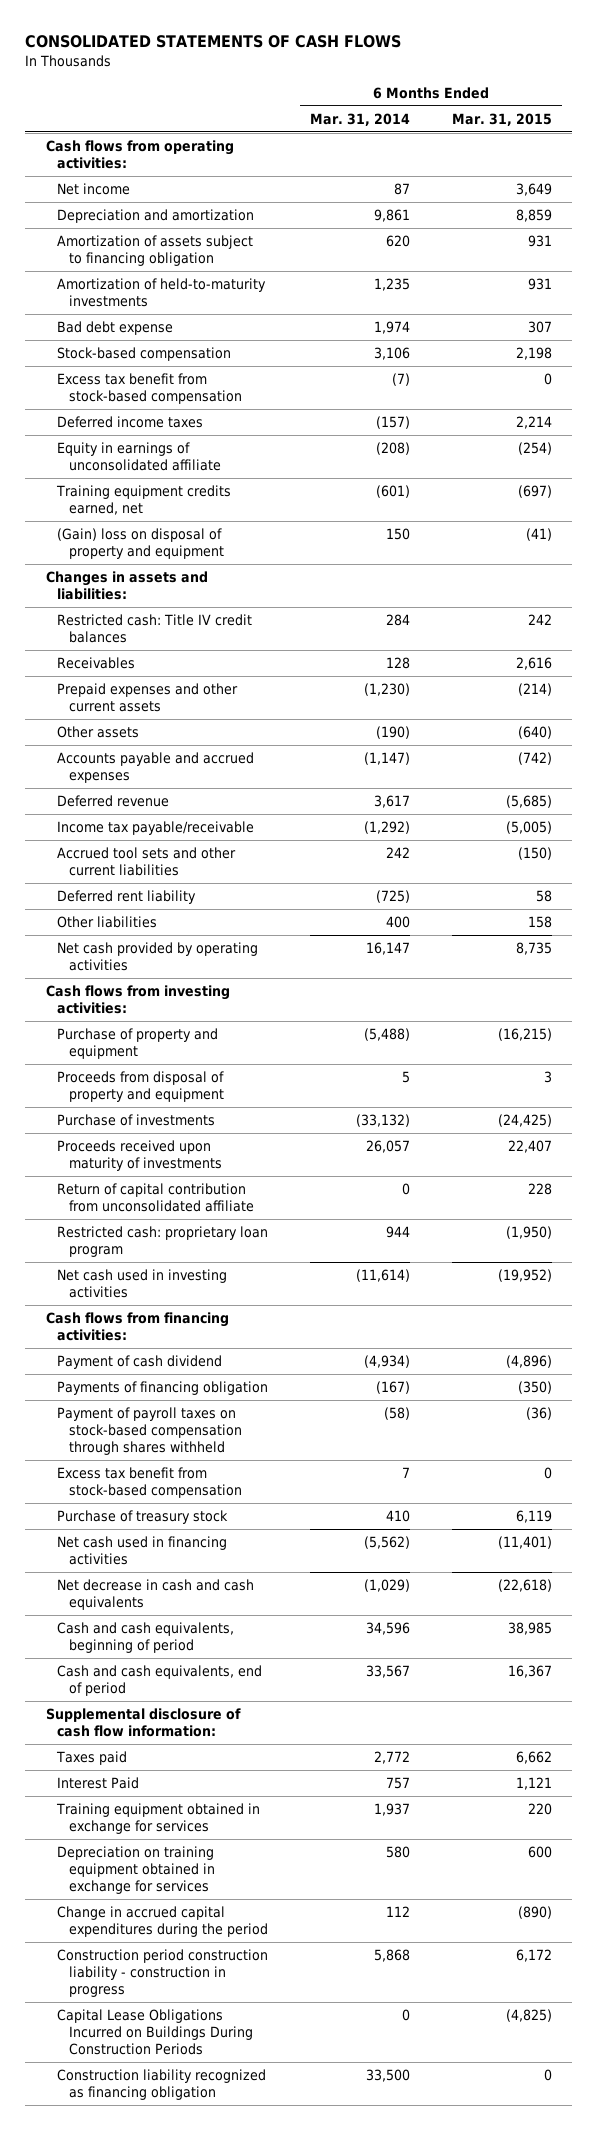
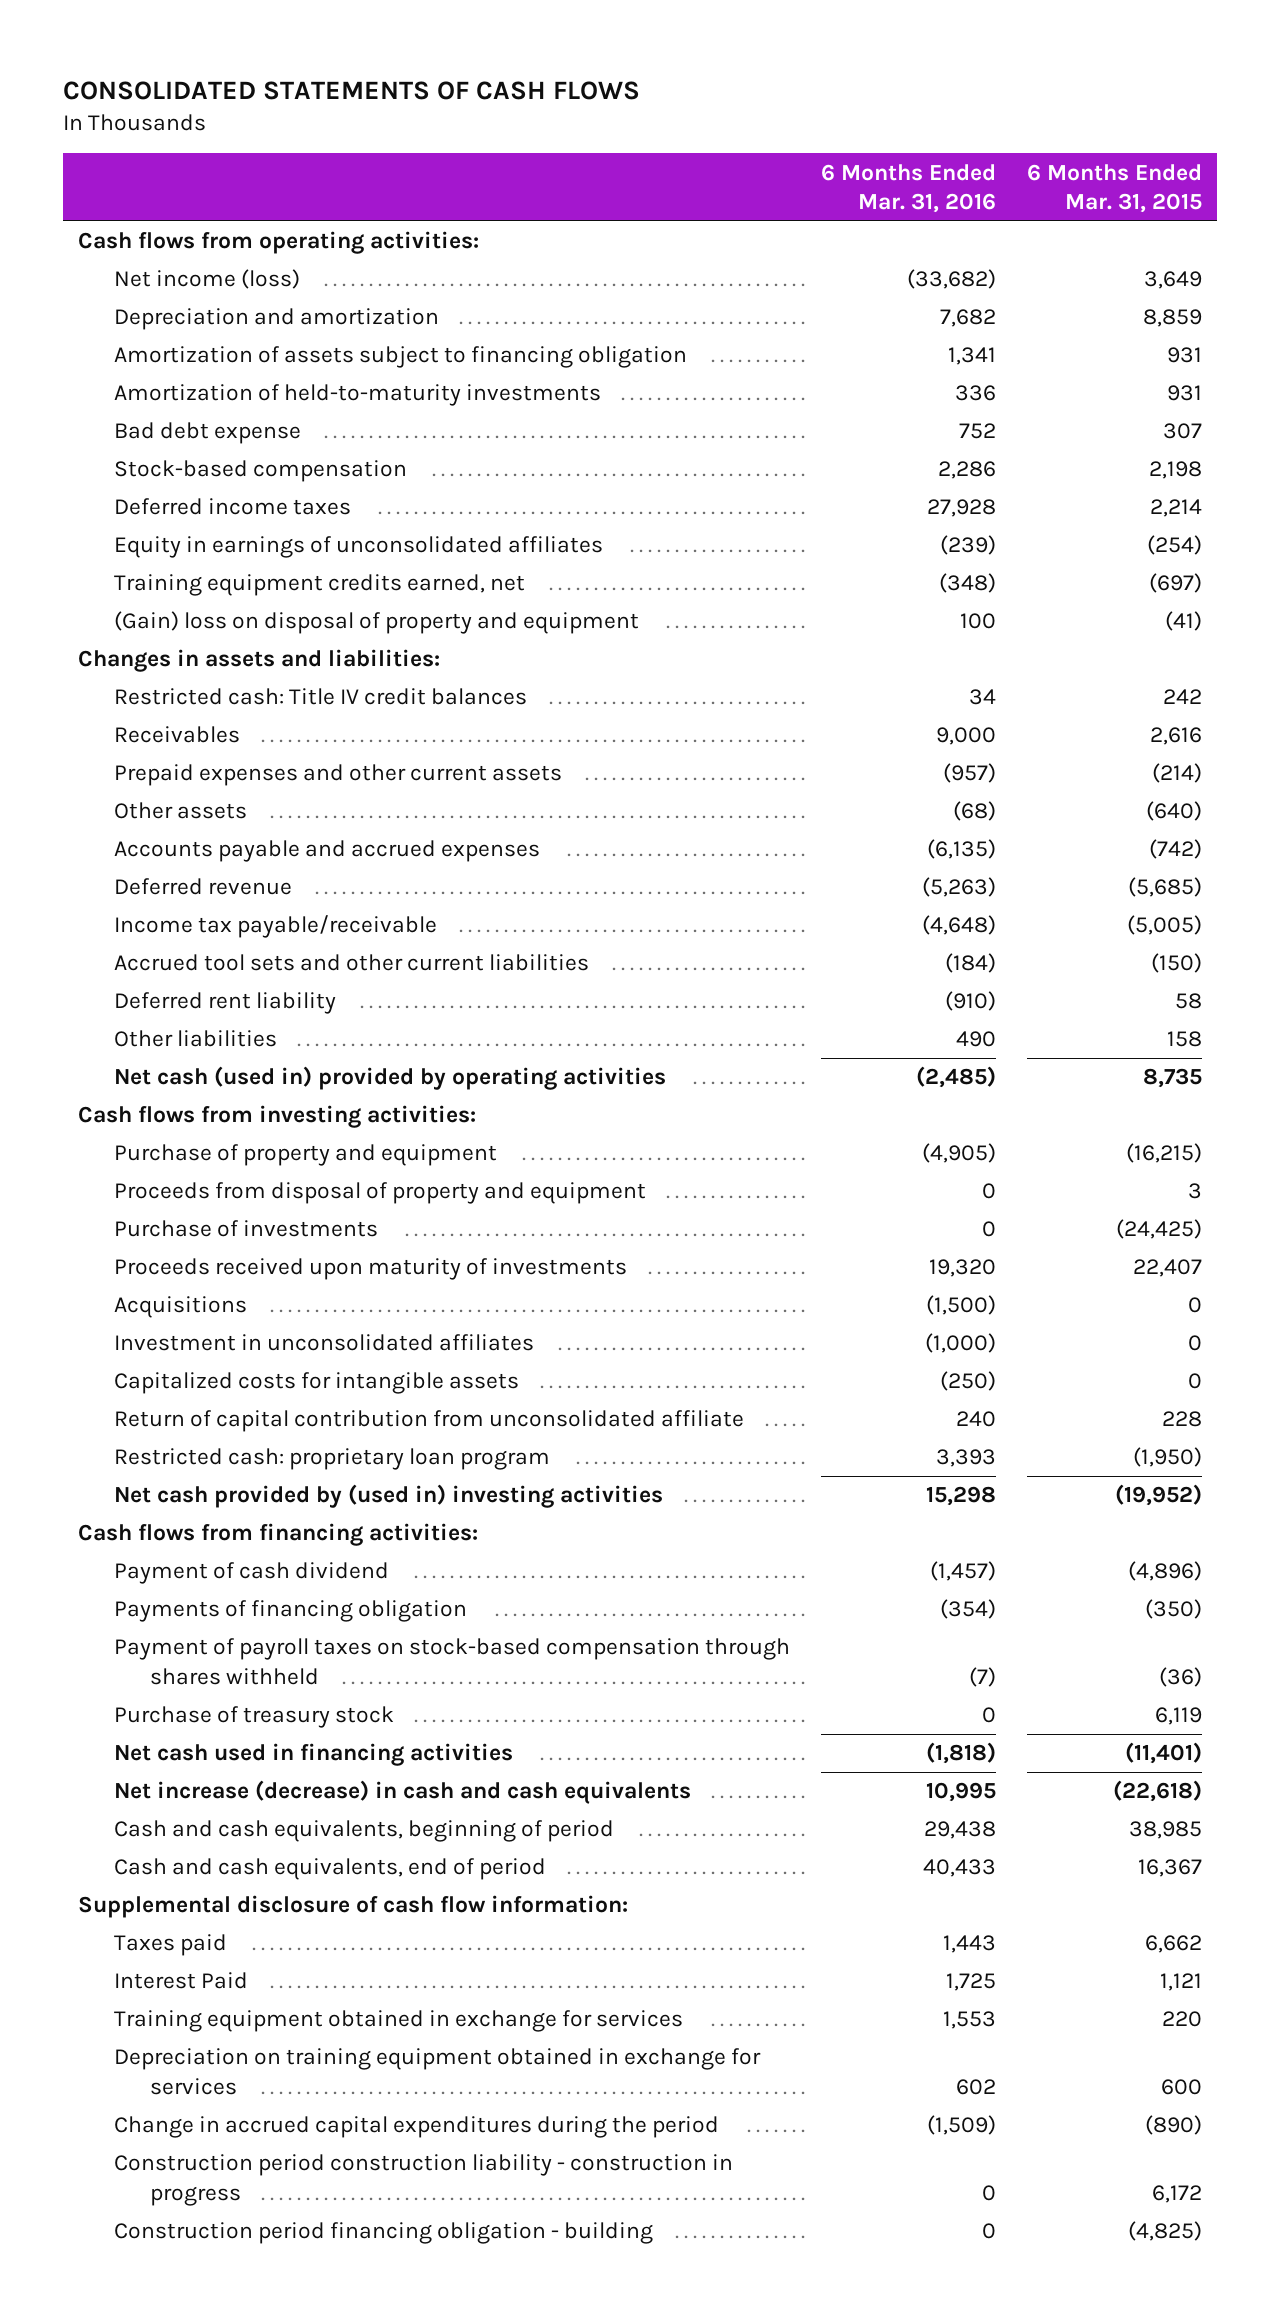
[309,113,410,127] Mar. 31, 2014 -> none
none -> [820,163,996,213] 6 Months Ended Mar. 31, 2016
[57,183,131,196] Net income -> [113,269,300,290] Net income (loss)
[57,373,243,405] Excess tax benefit from stock-based compensation -> none
[57,442,222,472] Equity in earnings of unconsolidated affiliate -> [113,536,603,559] Equity in earnings of unconsolidated affiliates
[57,942,259,972] Net cash provided by operating activities -> [113,1066,666,1091] Net cash (used in) provided by operating activities
none -> [113,1296,247,1319] Acquisitions
none -> [113,1334,534,1352] Investment in unconsolidated affiliates
none -> [113,1372,519,1395] Capitalized costs for intangible assets
[57,1269,228,1299] Net cash used in investing activities -> [113,1484,663,1509] Net cash provided by (used in) investing activities
[57,1467,243,1499] Excess tax benefit from stock-based compensation -> none
[57,1579,255,1611] Net decrease in cash and cash equivalents -> [113,1780,691,1805] Net increase (decrease) in cash and cash equivalents
[57,2069,267,2101] Construction liability recognized as financing obligation -> none
[57,2009,254,2056] Capital Lease Obligations Incurred on Buildings During Construction Periods -> [113,2222,653,2245] Construction period financing obligation - building

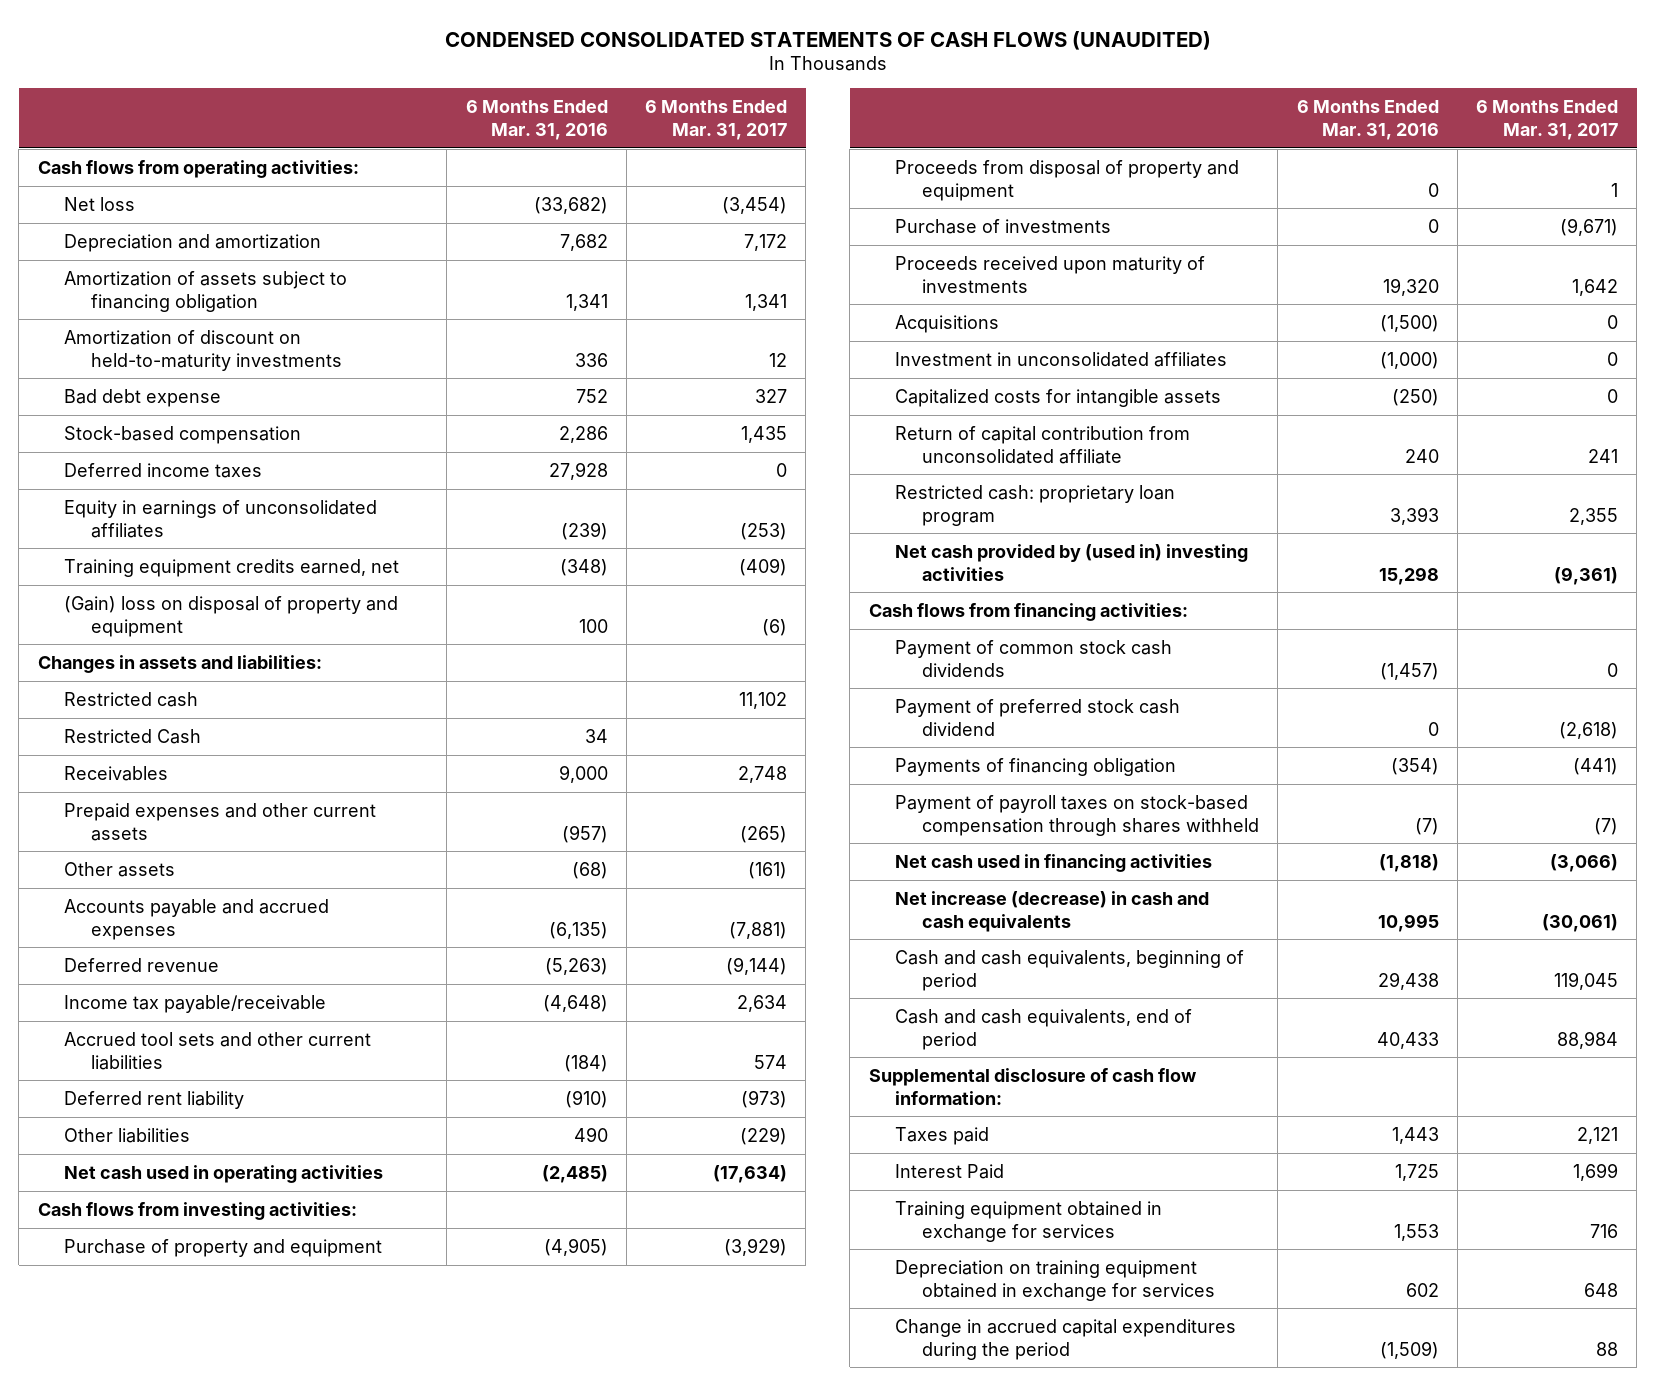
[62,80,640,100] CONSOLIDATED STATEMENTS OF CASH FLOWS -> [444,30,1211,50] CONDENSED CONSOLIDATED STATEMENTS OF CASH FLOWS (UNAUDITED)
[1026,163,1202,213] 6 Months Ended Mar. 31, 2015 -> none
none -> [644,100,787,140] 6 Months Ended Mar. 31, 2017
[113,269,300,290] Net income (loss) -> [64,196,136,211] Net loss
[113,384,601,407] Amortization of held-to-maturity investments -> [64,329,343,371] Amortization of discount on held-to-maturity investments
none -> [64,691,199,707] Restricted cash
[113,688,527,706] Restricted cash: Title IV credit balances -> [64,728,202,744] Restricted Cash
[113,1066,666,1091] Net cash (used in) provided by operating activities -> [64,1164,384,1183] Net cash used in operating activities
[113,1562,389,1585] Payment of cash dividend -> [895,639,1173,677] Payment of common stock cash dividends
none -> [895,698,1181,736] Payment of preferred stock cash dividend
[113,1706,394,1729] Purchase of treasury stock -> none
[113,2154,733,2206] Construction period construction liability - construction in progress -> none
[113,2222,653,2245] Construction period financing obligation - building -> none

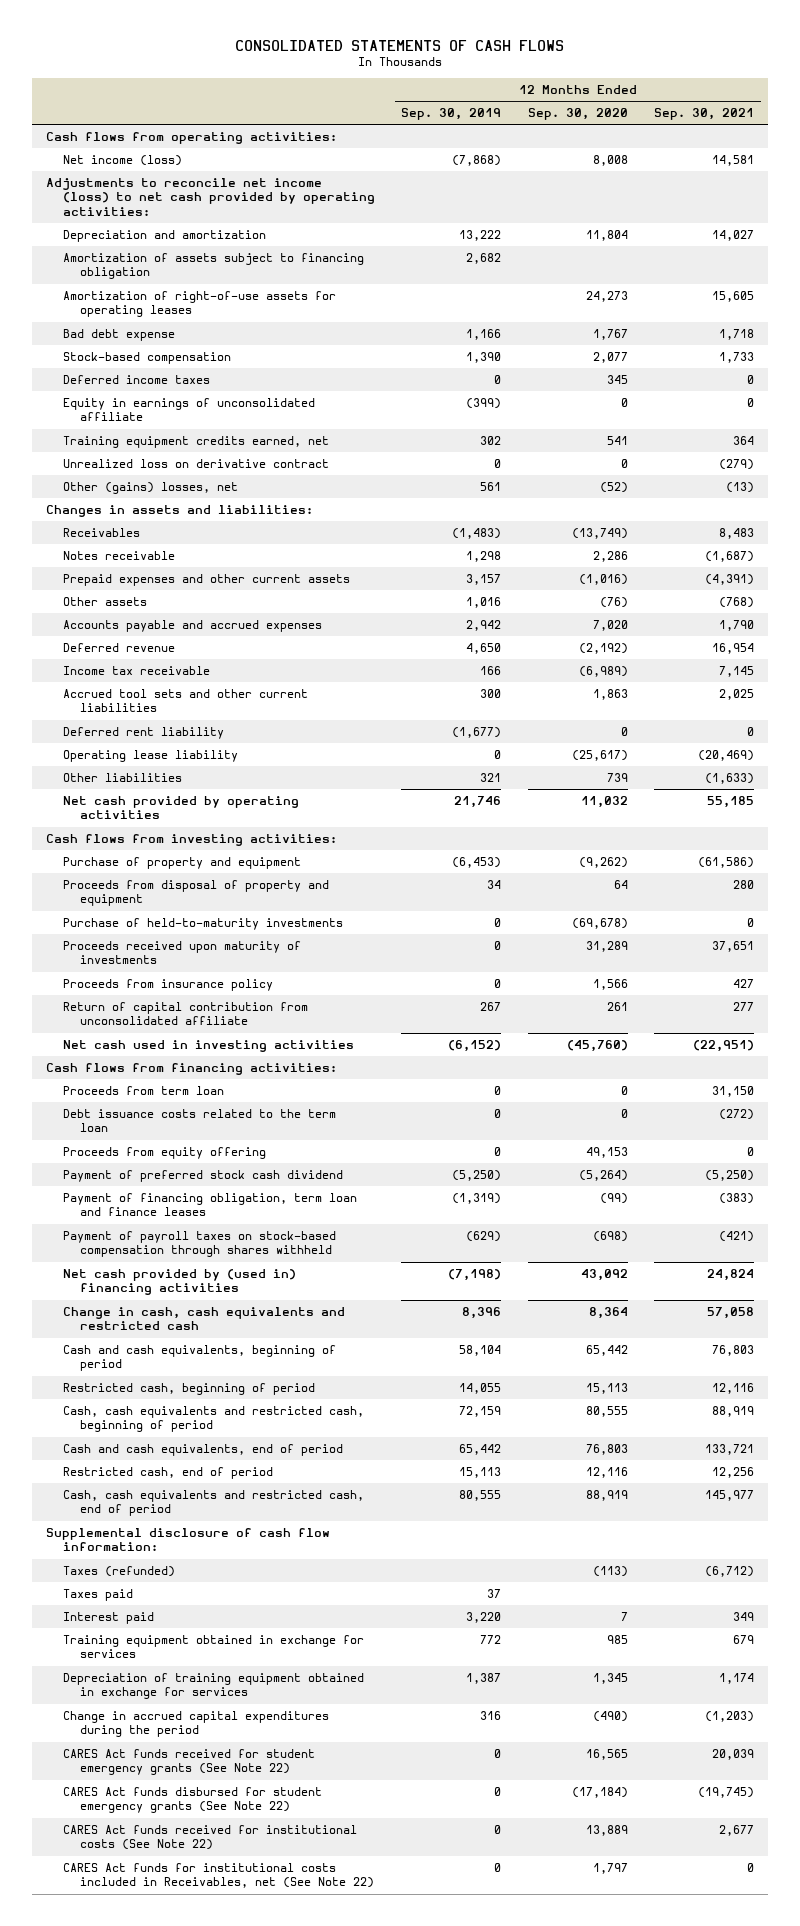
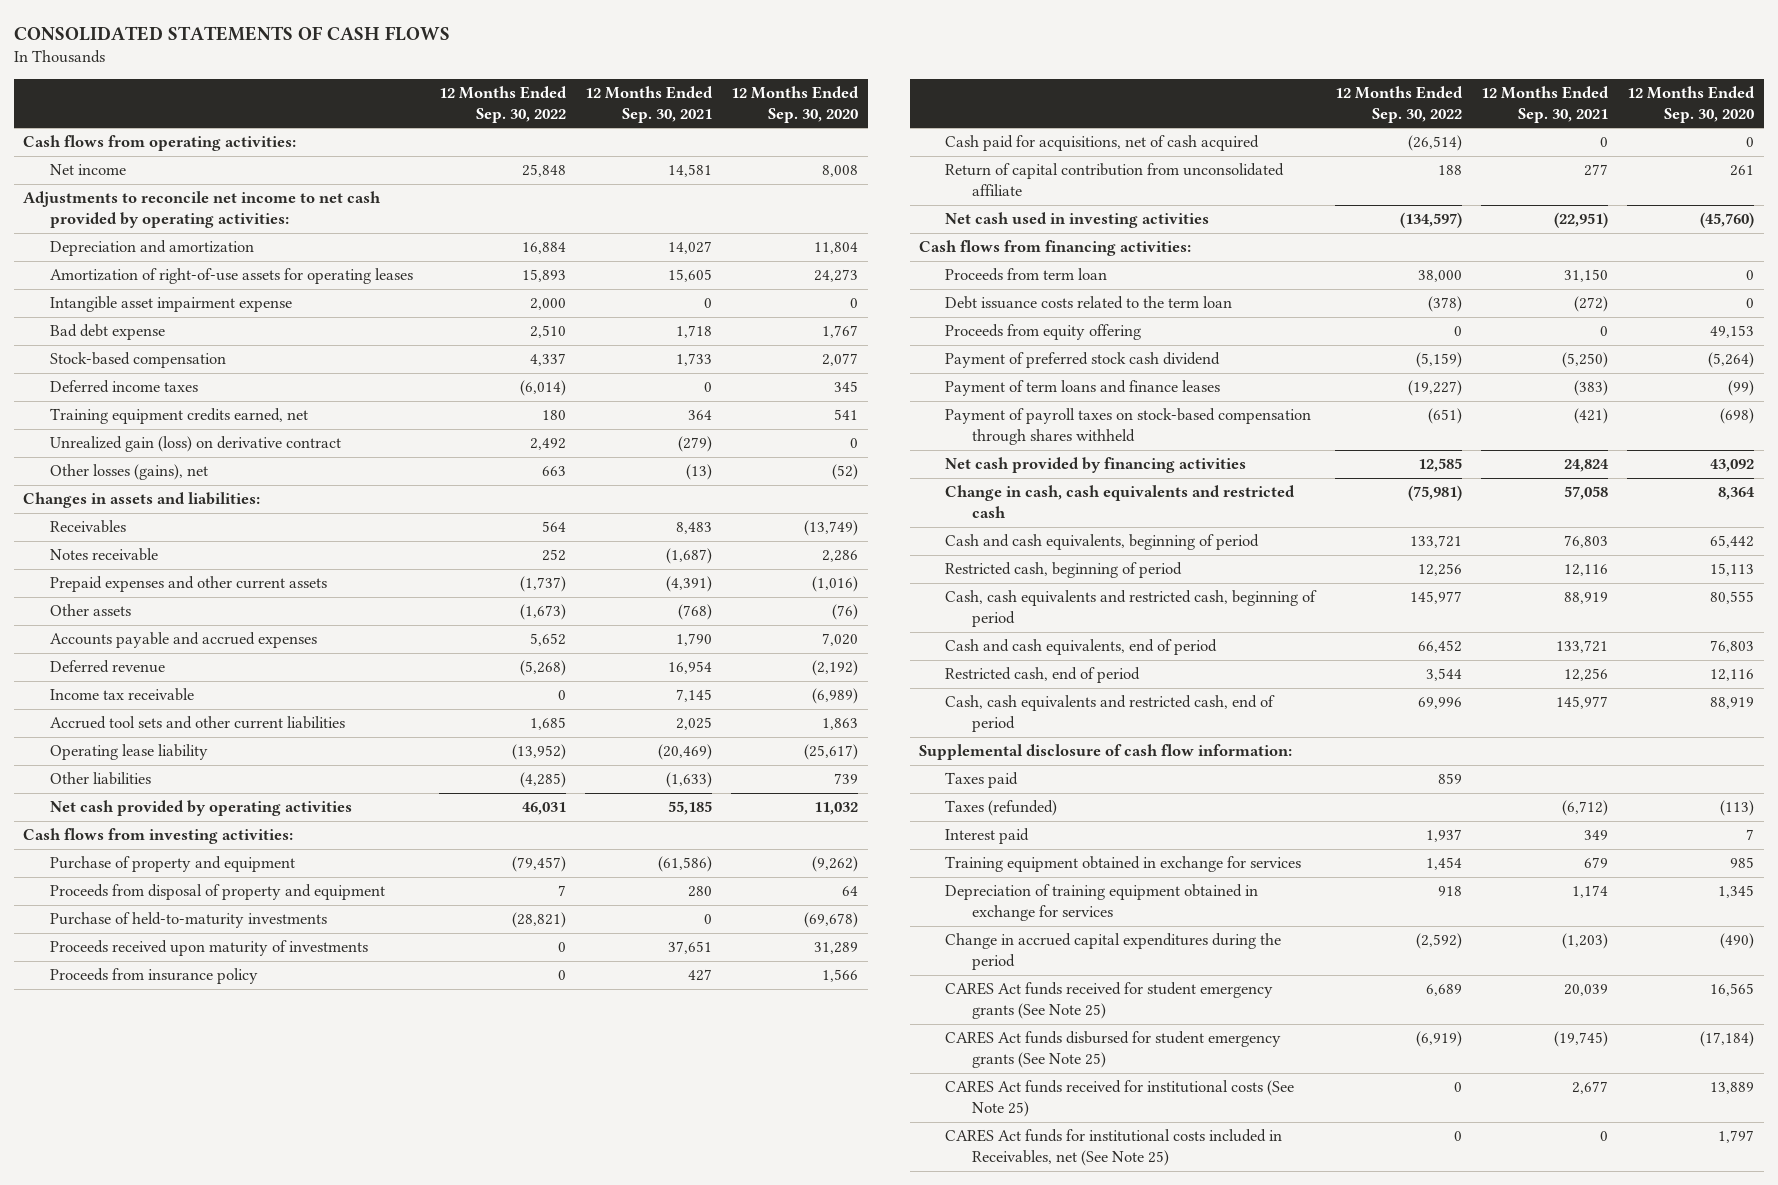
[401,108,502,121] Sep. 30, 2019 -> none
none -> [438,85,567,123] 12 Months Ended Sep. 30, 2022
[62,154,182,166] Net income (loss) -> [49,164,126,176] Net income
[45,177,375,216] Adjustments to reconcile net income (loss) to net cash provided by operating activities: -> [23,191,382,229] Adjustments to reconcile net income to net cash provided by operating activities:
[62,252,364,280] Amortization of assets subject to financing obligation -> none
none -> [49,296,292,313] Intangible asset impairment expense
[62,397,315,422] Equity in earnings of unconsolidated affiliate -> none
[62,458,329,468] Unrealized loss on derivative contract -> [49,436,341,453] Unrealized gain (loss) on derivative contract
[62,481,238,494] Other (gains) losses, net -> [49,464,208,481] Other losses (gains), net
[62,726,224,739] Deferred rent liability -> none
none -> [945,135,1260,152] Cash paid for acquisitions, net of cash acquired
[62,1192,357,1217] Payment of financing obligation, term loan and finance leases -> [945,380,1221,397] Payment of term loans and finance leases
[62,1268,296,1296] Net cash provided by (used in) financing activities -> [945,457,1247,474] Net cash provided by financing activities
[62,1565,175,1577] Taxes (refunded) -> [945,800,1058,817] Taxes (refunded)
[62,1748,315,1776] CARES Act funds received for student emergency grants (See Note 22) -> [945,982,1274,1020] CARES Act funds received for student emergency grants (See Note 25)
[62,1786,322,1814] CARES Act funds disbursed for student emergency grants (See Note 22) -> [945,1031,1282,1069] CARES Act funds disbursed for student emergency grants (See Note 25)
[62,1824,357,1851] CARES Act funds received for institutional costs (See Note 22) -> [945,1080,1295,1118] CARES Act funds received for institutional costs (See Note 25)
[62,1862,374,1889] CARES Act funds for institutional costs included in Receivables, net (See Note 22) -> [945,1129,1283,1167] CARES Act funds for institutional costs included in Receivables, net (See Note 25)

